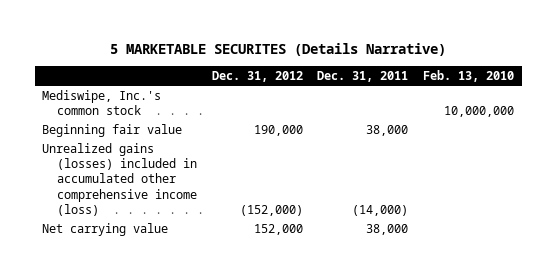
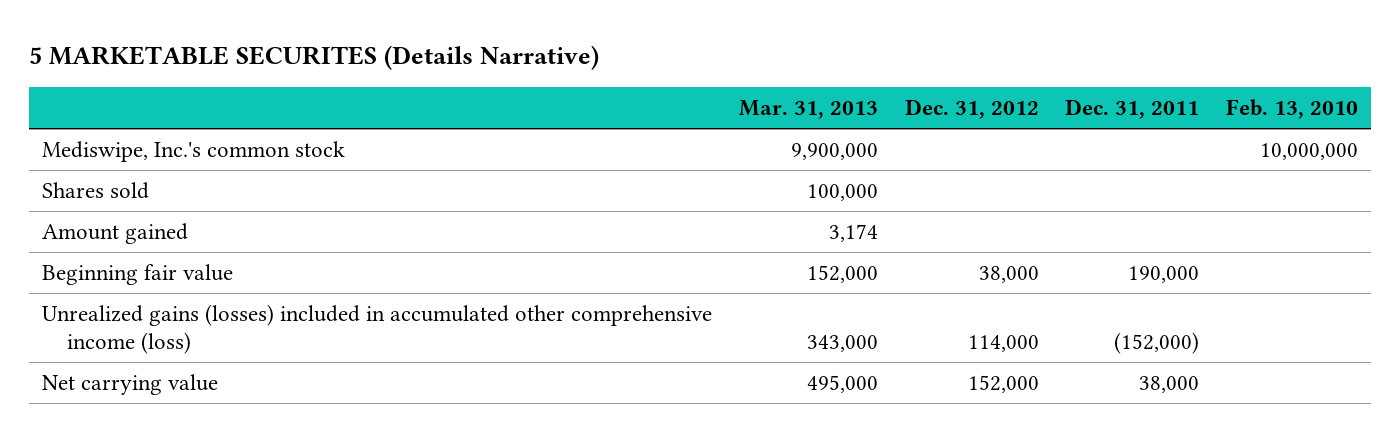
none -> [738,99,878,119] Mar. 31, 2013
none -> [42,182,150,200] Shares sold
none -> [42,223,189,245] Amount gained
[253,124,303,136] 190,000 -> [978,266,1039,284] 38,000
[366,124,409,136] 38,000 -> [1128,266,1200,284] 190,000
[239,204,303,216] (152,000) -> [967,335,1039,353] 114,000
[352,204,409,216] (14,000) -> [1114,332,1200,355] (152,000)

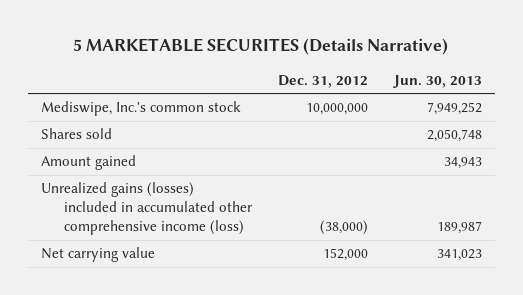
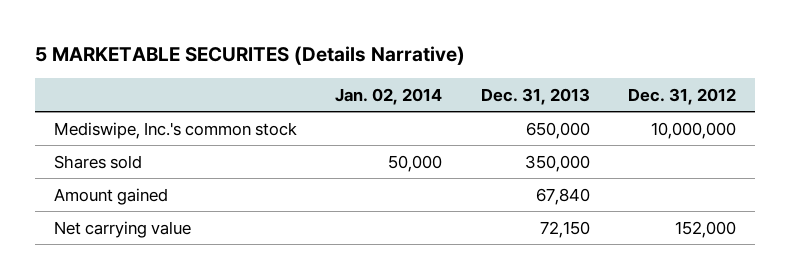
[392,74,482,88] Jun. 30, 2013 -> none
none -> [335,87,443,105] Jan. 02, 2014
none -> [480,87,590,105] Dec. 31, 2013
[40,182,254,236] Unrealized gains (losses) included in accumulated other comprehensive income (loss) -> none

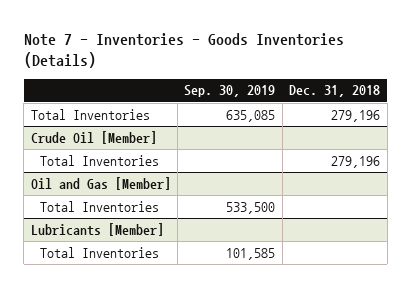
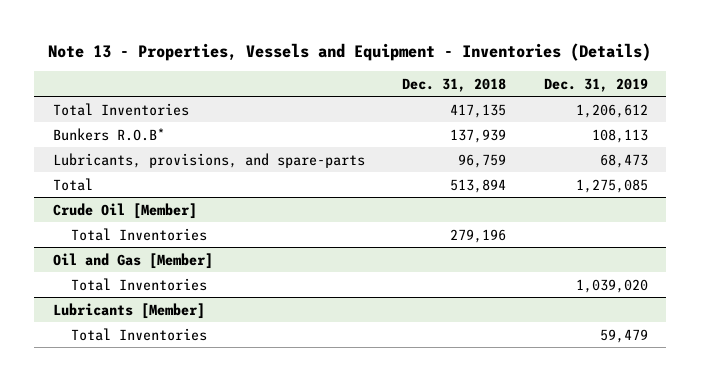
[23,33,344,69] Note 7 - Inventories - Goods Inventories (Details) -> [48,42,652,61] Note 13 - Properties, Vessels and Equipment - Inventories (Details)
[184,85,276,98] Sep. 30, 2019 -> none
none -> [543,77,648,92] Dec. 31, 2019
[331,109,381,122] 279,196 -> [450,103,507,118] 417,135
none -> [53,127,166,141] Bunkers R.O.B*
none -> [53,152,366,168] Lubricants, provisions, and spare-parts
none -> [53,177,94,191] Total

